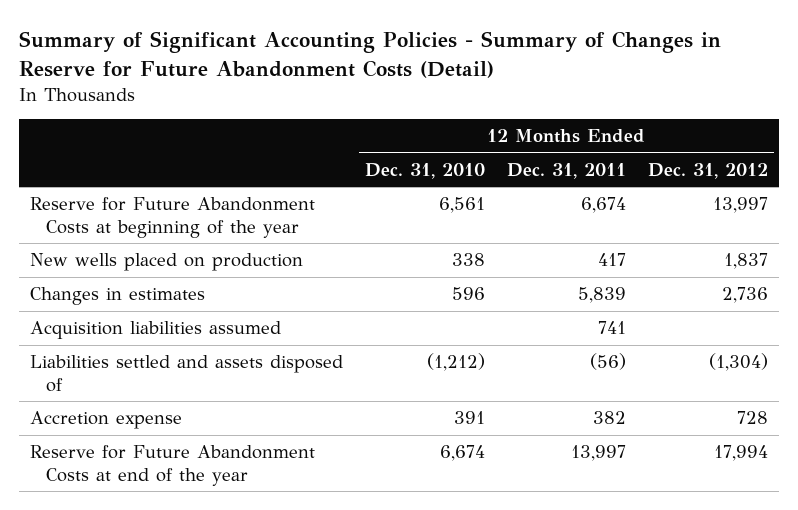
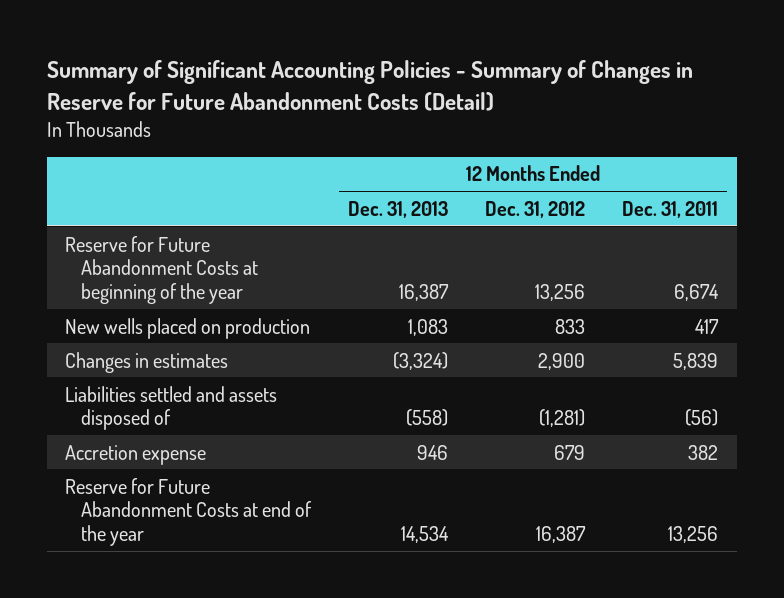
[364,162,485,179] Dec. 31, 2010 -> none
none -> [347,200,448,218] Dec. 31, 2013
[29,321,281,340] Acquisition liabilities assumed -> none
[712,197,768,214] 13,997 -> [535,284,586,302] 13,256
[723,253,768,270] 1,837 -> [555,318,586,334] 833
[721,287,768,304] 2,736 -> [538,352,586,370] 2,900
[708,353,768,372] (1,304) -> [539,409,586,428] (1,281)
[736,411,768,425] 728 -> [554,444,586,460] 679
[570,445,626,462] 13,997 -> [668,526,719,544] 13,256
[713,445,768,462] 17,994 -> [536,526,587,544] 16,387

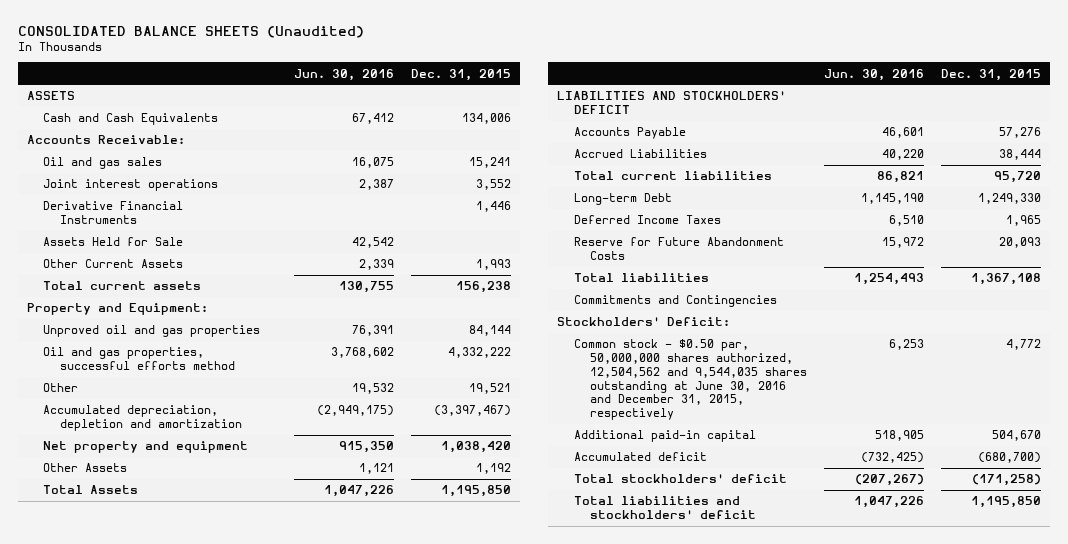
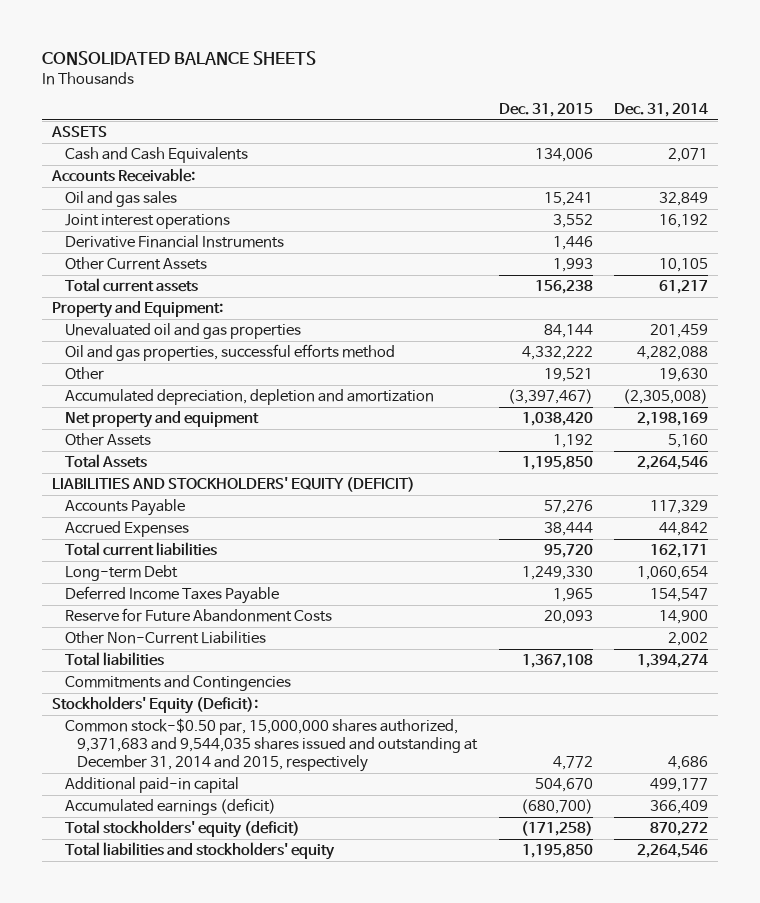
[18,25,365,38] CONSOLIDATED BALANCE SHEETS (Unaudited) -> [41,51,316,66] CONSOLIDATED BALANCE SHEETS
[294,68,395,81] Jun. 30, 2016 -> none
none -> [613,103,708,118] Dec. 31, 2014
[43,237,184,247] Assets Held for Sale -> none
[43,325,261,338] Unproved oil and gas properties -> [64,323,301,340] Unevaluated oil and gas properties
[556,91,786,115] LIABILITIES AND STOCKHOLDERS' DEFICIT -> [52,477,416,493] LIABILITIES AND STOCKHOLDERS' EQUITY (DEFICIT)
[573,149,707,159] Accrued Liabilities -> [64,521,189,538] Accrued Expenses
[573,215,721,225] Deferred Income Taxes -> [64,586,279,605] Deferred Income Taxes Payable
none -> [64,631,266,645] Other Non-Current Liabilities
[556,317,730,327] Stockholders' Deficit: -> [52,696,259,715] Stockholders' Equity (Deficit):
[573,339,808,421] Common stock - $0.50 par, 50,000,000 shares authorized, 12,504,562 and 9,544,035 shares outstanding at June 30, 2016 and December 31, 2015, respectively -> [64,718,479,773] Common stock-$0.50 par, 15,000,000 shares authorized, 9,371,683 and 9,544,035 shares issued and outstanding at December 31, 2014 and 2015, respectively
[573,452,707,462] Accumulated deficit -> [64,798,276,816] Accumulated earnings (deficit)
[573,474,787,484] Total stockholders' deficit -> [64,820,300,839] Total stockholders' equity (deficit)
[573,496,757,520] Total liabilities and stockholders' deficit -> [64,842,335,861] Total liabilities and stockholders' equity

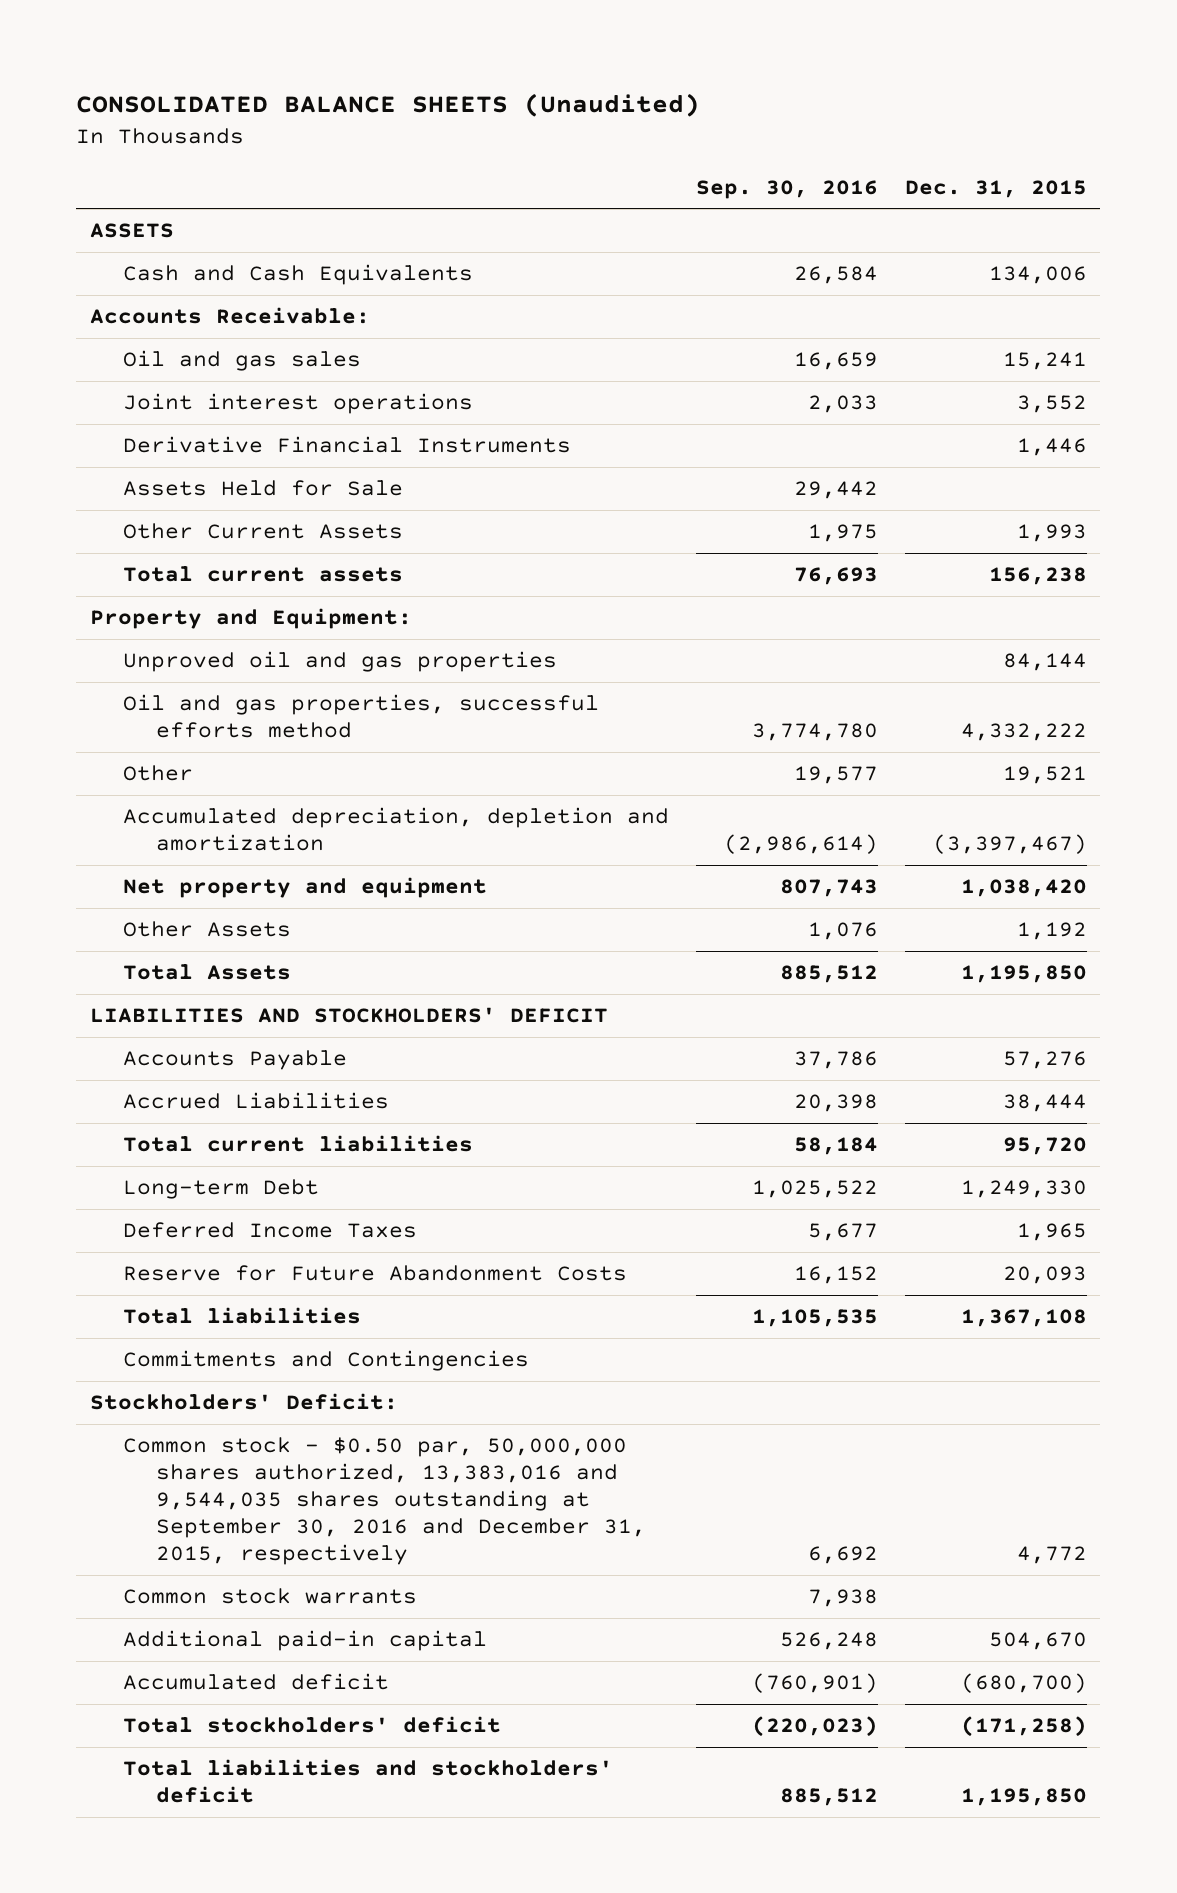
[41,51,316,66] CONSOLIDATED BALANCE SHEETS -> [76,92,701,117] CONSOLIDATED BALANCE SHEETS (Unaudited)
[613,103,708,118] Dec. 31, 2014 -> none
none -> [695,179,878,199] Sep. 30, 2016
none -> [123,480,404,497] Assets Held for Sale
[64,323,301,340] Unevaluated oil and gas properties -> [123,651,558,673] Unproved oil and gas properties
[52,477,416,493] LIABILITIES AND STOCKHOLDERS' EQUITY (DEFICIT) -> [89,1007,608,1024] LIABILITIES AND STOCKHOLDERS' DEFICIT
[64,521,189,538] Accrued Expenses -> [123,1092,390,1110] Accrued Liabilities
[64,586,279,605] Deferred Income Taxes Payable -> [123,1222,418,1239] Deferred Income Taxes
[64,631,266,645] Other Non-Current Liabilities -> none
[52,696,259,715] Stockholders' Equity (Deficit): -> [89,1393,398,1411] Stockholders' Deficit:
[64,718,479,773] Common stock-$0.50 par, 15,000,000 shares authorized, 9,371,683 and 9,544,035 shares issued and outstanding at December 31, 2014 and 2015, respectively -> [123,1437,647,1566] Common stock - $0.50 par, 50,000,000 shares authorized, 13,383,016 and 9,544,035 shares outstanding at September 30, 2016 and December 31, 2015, respectively
none -> [123,1588,418,1605] Common stock warrants
[64,798,276,816] Accumulated earnings (deficit) -> [123,1673,390,1691] Accumulated deficit
[64,820,300,839] Total stockholders' equity (deficit) -> [123,1716,502,1734] Total stockholders' deficit
[64,842,335,861] Total liabilities and stockholders' equity -> [123,1759,614,1804] Total liabilities and stockholders' deficit

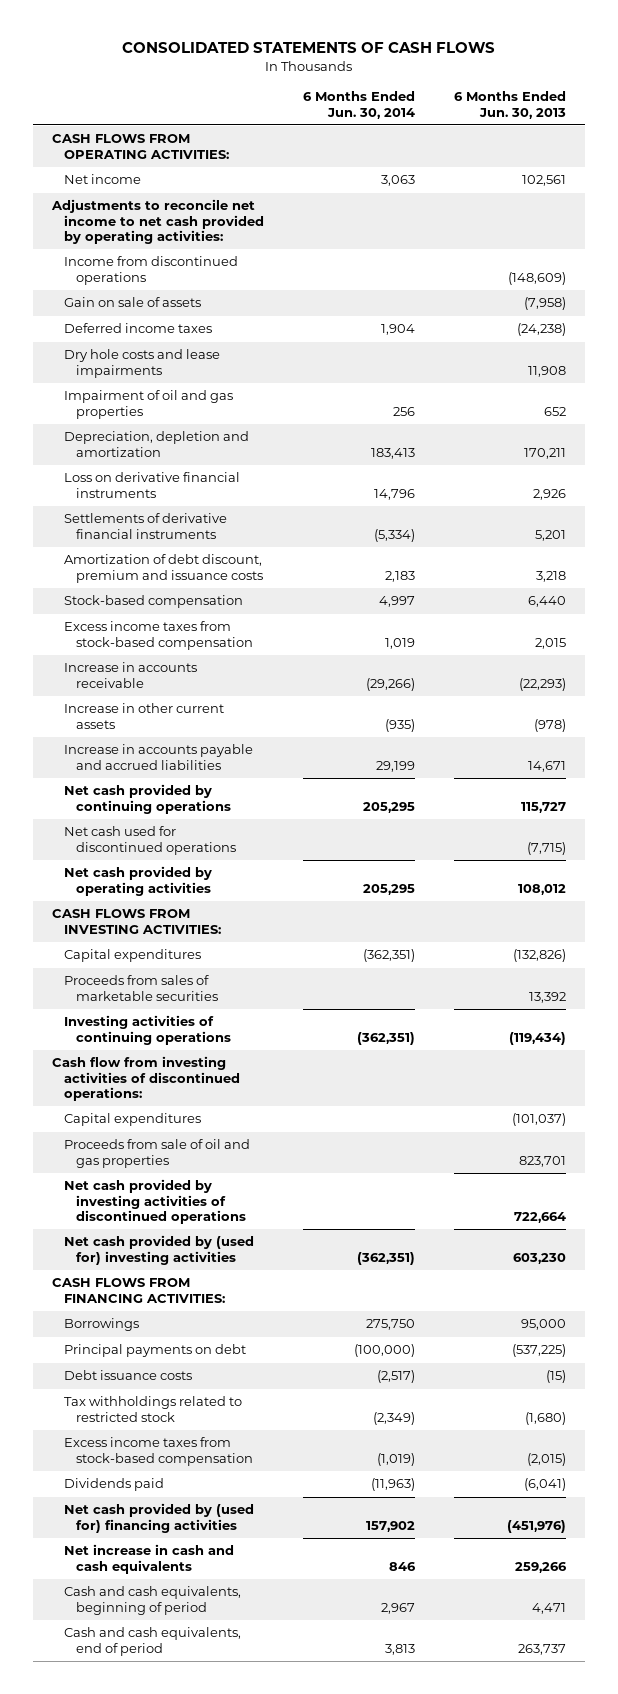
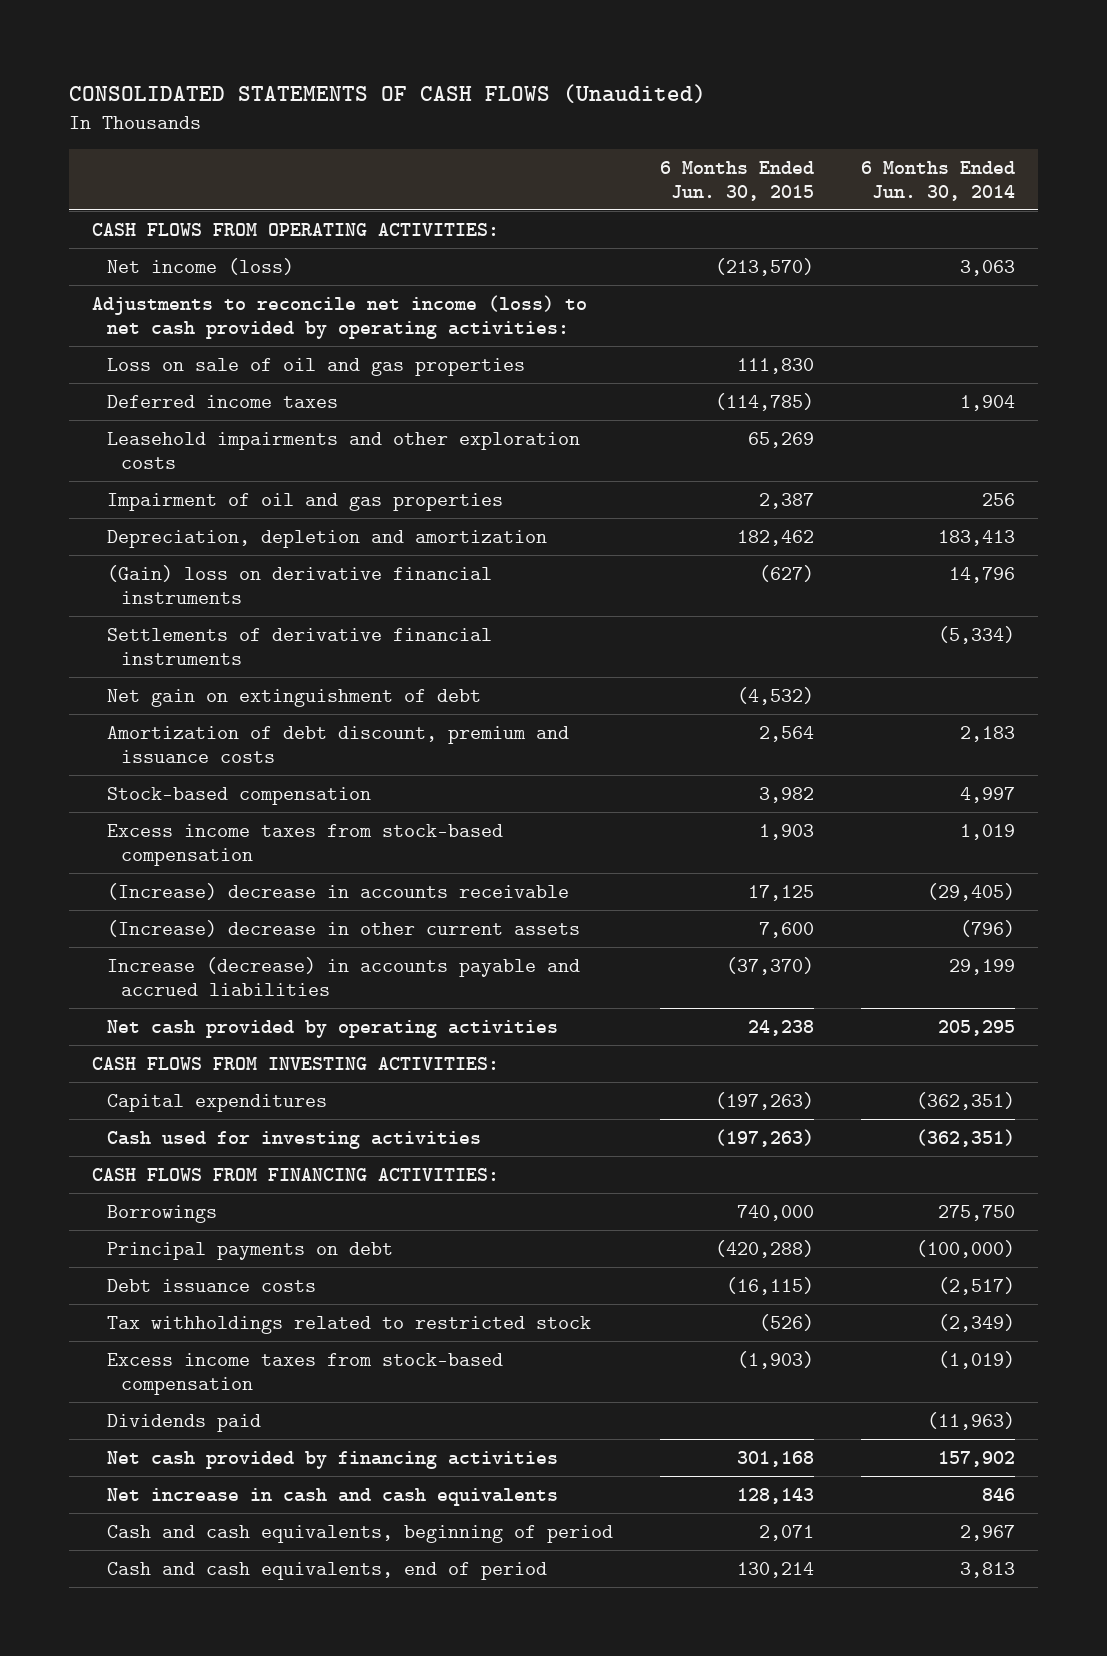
[122,42,496,54] CONSOLIDATED STATEMENTS OF CASH FLOWS -> [68,83,706,103] CONSOLIDATED STATEMENTS OF CASH FLOWS (Unaudited)
[453,91,566,119] 6 Months Ended Jun. 30, 2013 -> none
none -> [659,160,814,201] 6 Months Ended Jun. 30, 2015
[64,256,239,285] Income from discontinued operations -> none
[64,297,202,308] Gain on sale of assets -> none
[64,174,142,185] Net income -> [106,257,294,275] Net income (loss)
[51,199,265,244] Adjustments to reconcile net income to net cash provided by operating activities: -> [92,294,588,339] Adjustments to reconcile net income (loss) to net cash provided by operating activities:
none -> [106,357,525,376] Loss on sale of oil and gas properties
[64,349,221,378] Dry hole costs and lease impairments -> none
none -> [106,431,580,469] Leasehold impairments and other exploration costs
[64,472,241,498] Loss on derivative financial instruments -> [106,564,492,604] (Gain) loss on derivative financial instruments
none -> [106,688,481,707] Net gain on extinguishment of debt
[64,784,232,814] Net cash provided by continuing operations -> none
[64,826,237,855] Net cash used for discontinued operations -> none
[64,662,198,688] Increase in accounts receivable -> [106,882,569,900] (Increase) decrease in accounts receivable
[366,677,416,691] (29,266) -> [926,882,1015,901] (29,405)
[64,703,225,729] Increase in other current assets -> [106,919,580,937] (Increase) decrease in other current assets
[385,718,416,732] (935) -> [959,919,1015,937] (796)
[64,744,254,770] Increase in accounts payable and accrued liabilities -> [106,956,580,996] Increase (decrease) in accounts payable and accrued liabilities
[64,975,219,1001] Proceeds from sales of marketable securities -> none
[52,1056,241,1101] Cash flow from investing activities of discontinued operations: -> none
[64,1113,202,1127] Capital expenditures -> none
[64,1139,251,1168] Proceeds from sale of oil and gas properties -> none
[64,1179,247,1224] Net cash provided by investing activities of discontinued operations -> none
[64,1235,255,1265] Net cash provided by (used for) investing activities -> none
[64,1015,232,1045] Investing activities of continuing operations -> [106,1130,481,1149] Cash used for investing activities
[64,1503,255,1533] Net cash provided by (used for) financing activities -> [106,1450,558,1469] Net cash provided by financing activities

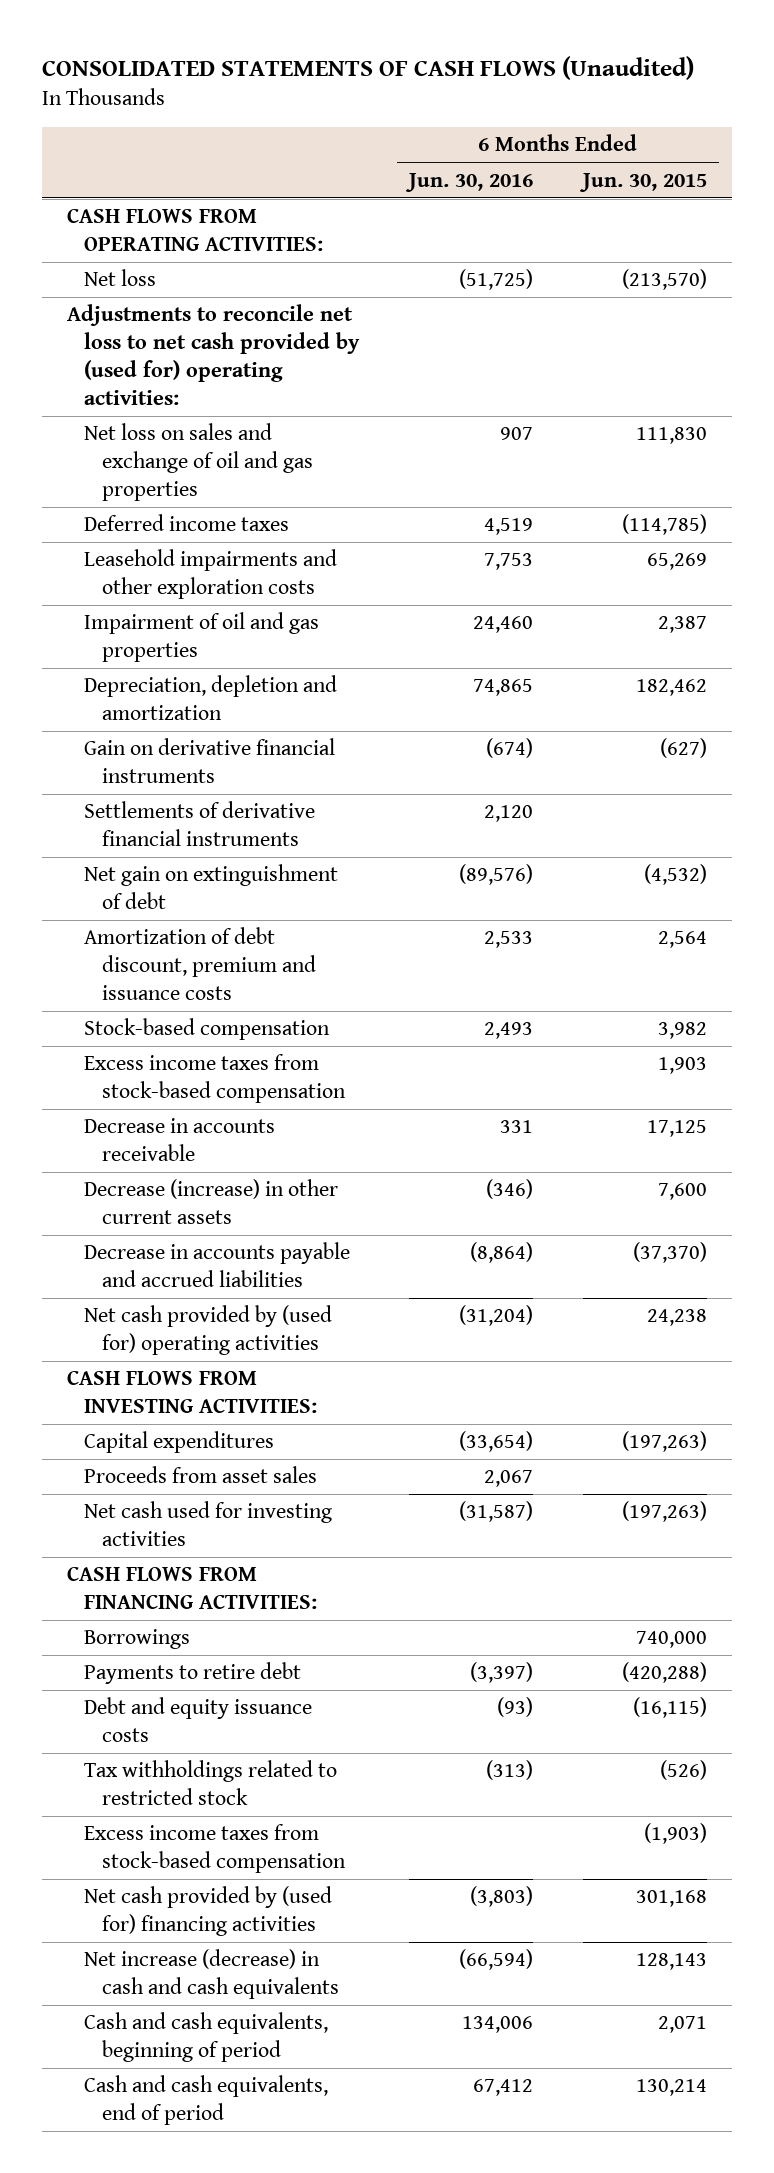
[860,160,1015,201] 6 Months Ended Jun. 30, 2014 -> none
none -> [405,172,534,192] Jun. 30, 2016
[106,257,294,275] Net income (loss) -> [84,269,157,287] Net loss
[92,294,588,339] Adjustments to reconcile net income (loss) to net cash provided by operating activities: -> [67,304,361,405] Adjustments to reconcile net loss to net cash provided by (used for) operating activities:
[106,357,525,376] Loss on sale of oil and gas properties -> [84,423,313,501] Net loss on sales and exchange of oil and gas properties
[106,564,492,604] (Gain) loss on derivative financial instruments -> [84,738,336,784] Gain on derivative financial instruments
[106,882,569,900] (Increase) decrease in accounts receivable -> [84,1118,276,1162] Decrease in accounts receivable
[106,919,580,937] (Increase) decrease in other current assets -> [84,1179,339,1225] Decrease (increase) in other current assets
[106,956,580,996] Increase (decrease) in accounts payable and accrued liabilities -> [84,1242,351,1288] Decrease in accounts payable and accrued liabilities
[106,1019,558,1038] Net cash provided by operating activities -> [84,1305,333,1356] Net cash provided by (used for) operating activities
none -> [84,1466,318,1484] Proceeds from asset sales
[106,1130,481,1149] Cash used for investing activities -> [84,1501,333,1547] Net cash used for investing activities
[106,1241,393,1260] Principal payments on debt -> [84,1662,302,1685] Payments to retire debt
[106,1278,316,1292] Debt issuance costs -> [84,1697,313,1743] Debt and equity issuance costs
[106,1413,261,1432] Dividends paid -> none
[106,1450,558,1469] Net cash provided by financing activities -> [84,1886,333,1937] Net cash provided by (used for) financing activities
[106,1487,558,1506] Net increase in cash and cash equivalents -> [84,1949,339,2000] Net increase (decrease) in cash and cash equivalents

